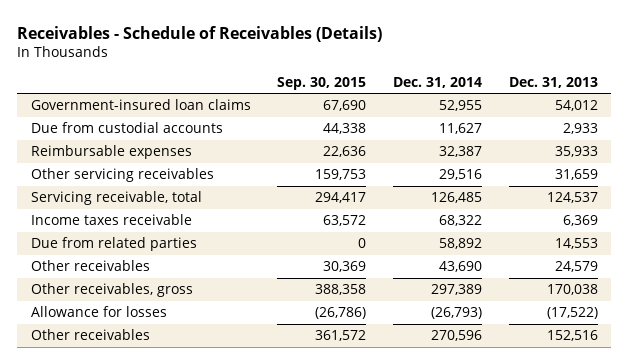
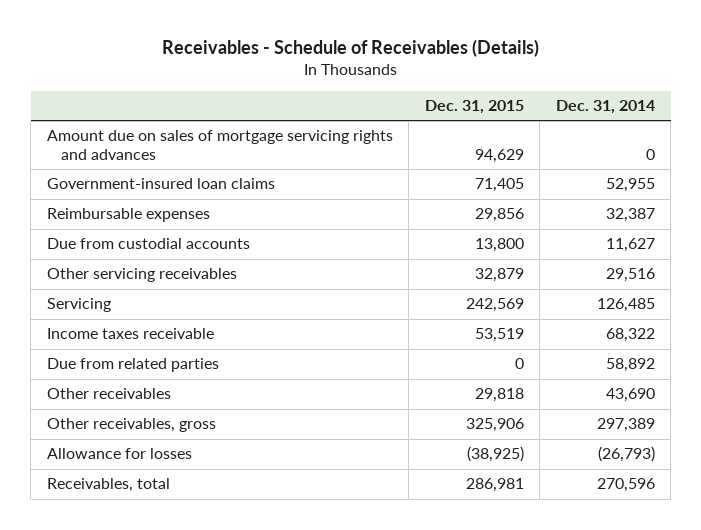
[277,76,367,90] Sep. 30, 2015 -> none
[508,76,598,88] Dec. 31, 2013 -> none
none -> [424,100,524,115] Dec. 31, 2015
none -> [46,130,393,161] Amount due on sales of mortgage servicing rights and advances
[30,122,223,134] Due from custodial accounts -> [46,238,250,250] Due from custodial accounts
[30,191,202,206] Servicing receivable, total -> [46,298,111,313] Servicing
[30,329,150,341] Other receivables -> [46,478,170,493] Receivables, total

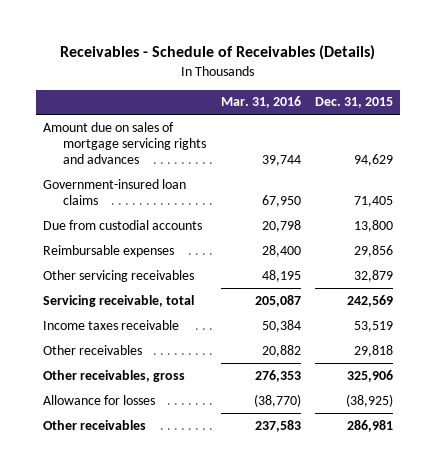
[555,100,655,115] Dec. 31, 2014 -> none
none -> [220,96,301,109] Mar. 31, 2016
[46,208,210,223] Reimbursable expenses -> [43,244,175,257] Reimbursable expenses
[46,298,111,313] Servicing -> [43,294,195,307] Servicing receivable, total
[46,358,219,373] Due from related parties -> none
[46,478,170,493] Receivables, total -> [43,419,147,430] Other receivables

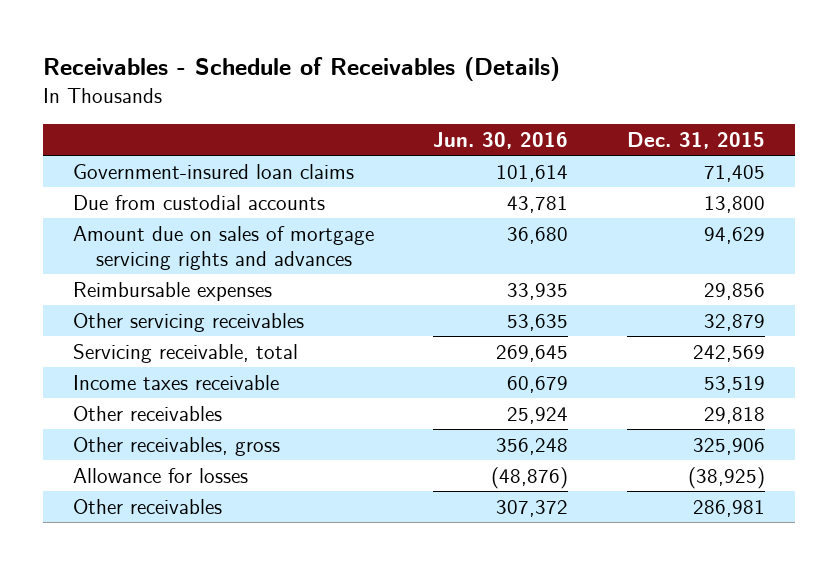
[220,96,301,109] Mar. 31, 2016 -> none
none -> [432,132,568,150] Jun. 30, 2016
[43,121,207,164] Amount due on sales of mortgage servicing rights and advances -> [72,225,374,271] Amount due on sales of mortgage servicing rights and advances

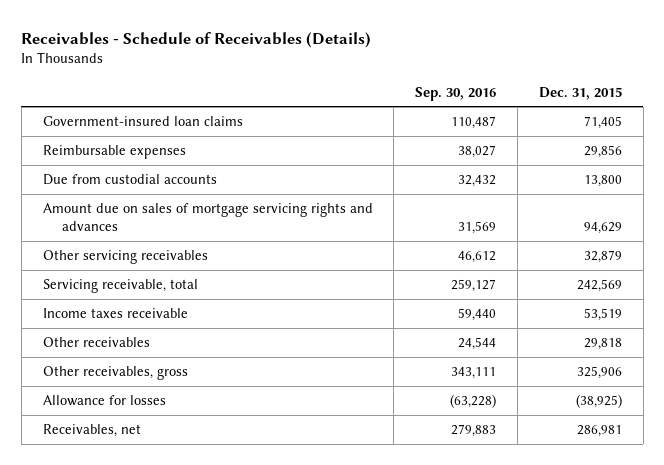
[432,132,568,150] Jun. 30, 2016 -> none
none -> [415,86,497,101] Sep. 30, 2016
[72,281,272,301] Reimbursable expenses -> [42,145,186,160] Reimbursable expenses
[72,498,222,514] Other receivables -> [42,424,141,438] Receivables, net

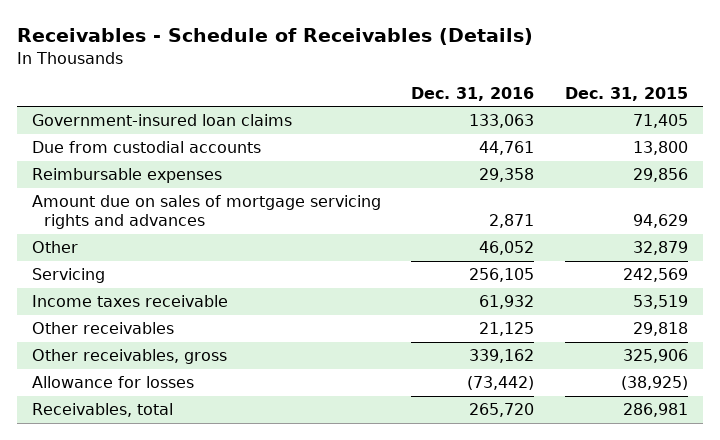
[415,86,497,101] Sep. 30, 2016 -> none
none -> [411,86,535,101] Dec. 31, 2016
[42,145,186,160] Reimbursable expenses -> [32,168,223,184] Reimbursable expenses
[42,250,208,265] Other servicing receivables -> [32,241,79,254] Other
[42,279,198,294] Servicing receivable, total -> [32,268,106,284] Servicing
[42,424,141,438] Receivables, net -> [32,403,174,418] Receivables, total

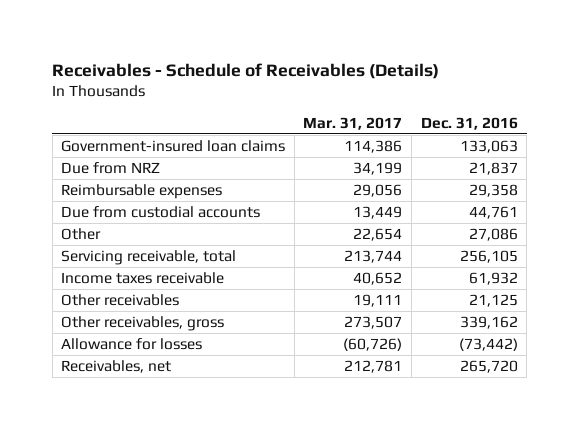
[564,86,688,101] Dec. 31, 2015 -> none
none -> [303,116,403,130] Mar. 31, 2017
none -> [61,161,161,174] Due from NRZ
[32,195,382,230] Amount due on sales of mortgage servicing rights and advances -> none
[32,141,262,154] Due from custodial accounts -> [61,205,261,218] Due from custodial accounts
[479,241,535,256] 46,052 -> [468,227,518,241] 27,086
[32,268,106,284] Servicing -> [61,249,237,265] Servicing receivable, total
[32,403,174,418] Receivables, total -> [61,359,172,373] Receivables, net

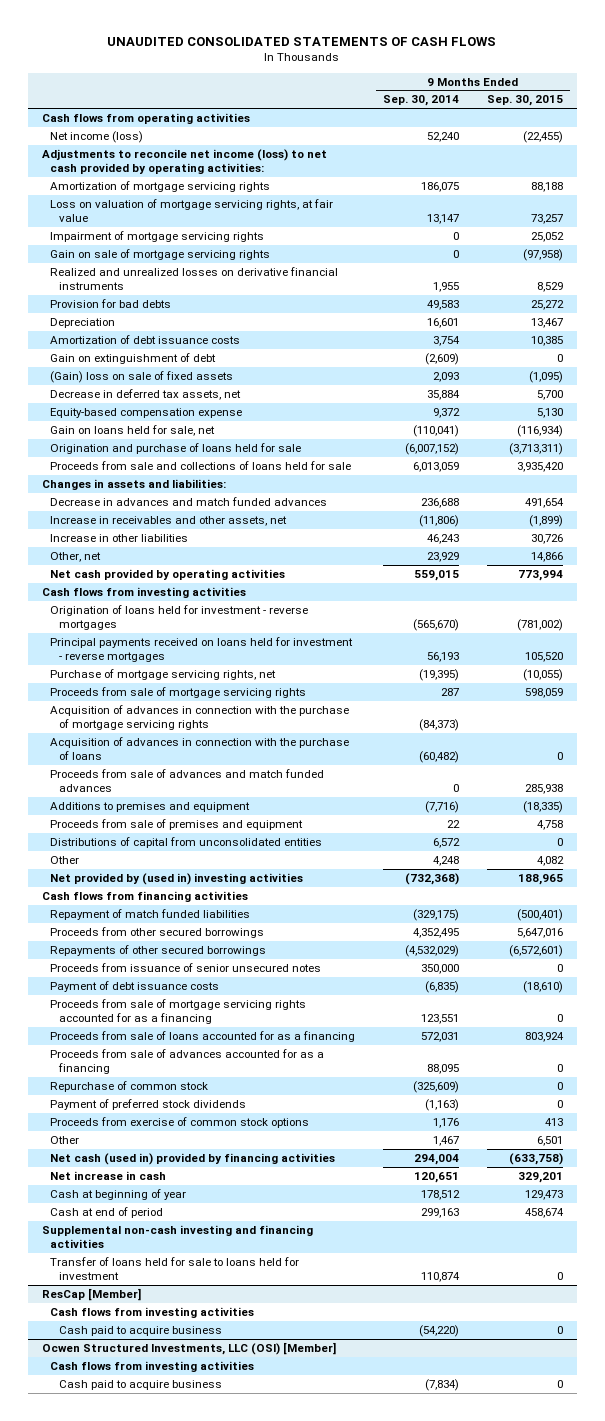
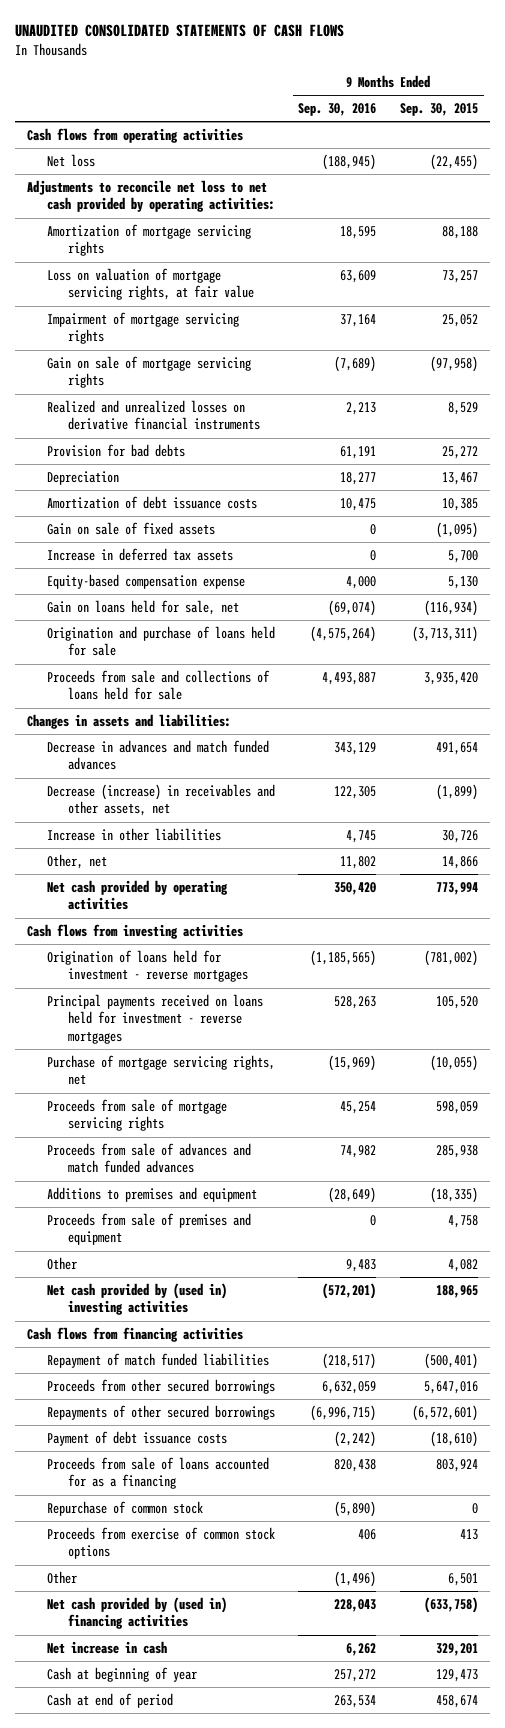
[383,95,460,107] Sep. 30, 2014 -> none
none -> [298,103,377,117] Sep. 30, 2016
[50,130,144,143] Net income (loss) -> [47,154,96,168] Net loss
[42,148,328,174] Adjustments to reconcile net income (loss) to net cash provided by operating activities: -> [26,180,276,213] Adjustments to reconcile net loss to net cash provided by operating activities:
[50,352,217,364] Gain on extinguishment of debt -> none
[50,370,234,383] (Gain) loss on sale of fixed assets -> [47,522,216,536] Gain on sale of fixed assets
[50,388,242,400] Decrease in deferred tax assets, net -> [47,548,234,562] Increase in deferred tax assets
[50,515,288,526] Increase in receivables and other assets, net -> [47,784,276,817] Decrease (increase) in receivables and other assets, net
[50,704,350,730] Acquisition of advances in connection with the purchase of mortgage servicing rights -> none
[50,736,350,760] Acquisition of advances in connection with the purchase of loans -> none
[50,836,323,848] Distributions of capital from unconsolidated entities -> none
[50,872,304,885] Net provided by (used in) investing activities -> [47,1283,228,1316] Net cash provided by (used in) investing activities
[50,962,322,972] Proceeds from issuance of senior unsecured notes -> none
[50,998,307,1024] Proceeds from sale of mortgage servicing rights accounted for as a financing -> none
[50,1048,325,1074] Proceeds from sale of advances accounted for as a financing -> none
[50,1098,247,1110] Payment of preferred stock dividends -> none
[50,1152,336,1165] Net cash (used in) provided by financing activities -> [47,1597,228,1630] Net cash provided by (used in) financing activities
[42,1224,314,1248] Supplemental non-cash investing and financing activities -> none
[50,1256,300,1280] Transfer of loans held for sale to loans held for investment -> none
[42,1287,142,1301] ResCap [Member] -> none
[50,1306,255,1318] Cash flows from investing activities -> none
[58,1325,222,1336] Cash paid to acquire business -> none
[42,1341,337,1355] Ocwen Structured Investments, LLC (OSI) [Member] -> none
[50,1360,255,1372] Cash flows from investing activities -> none
[58,1379,222,1390] Cash paid to acquire business -> none

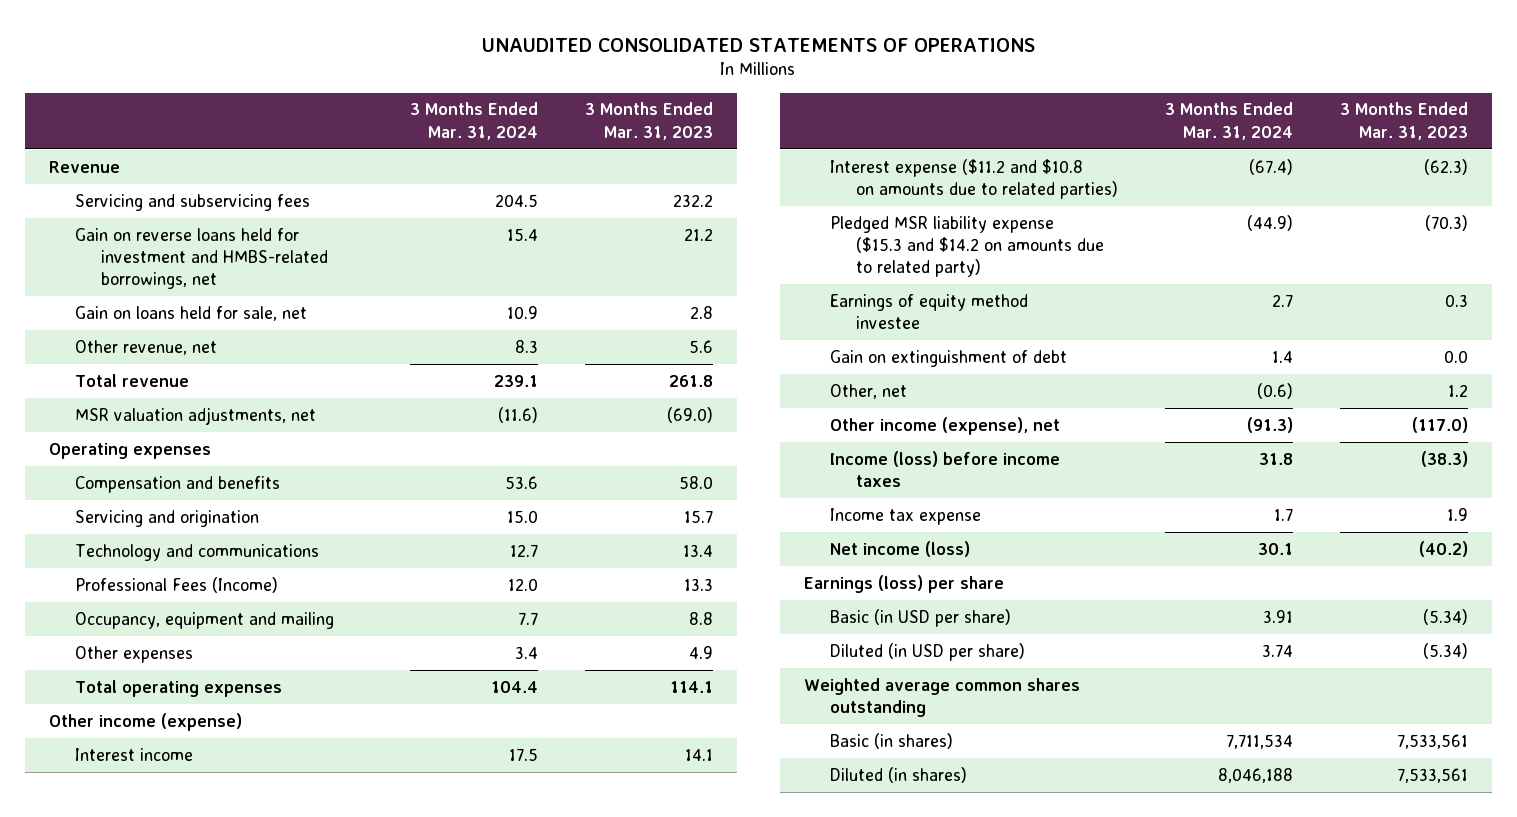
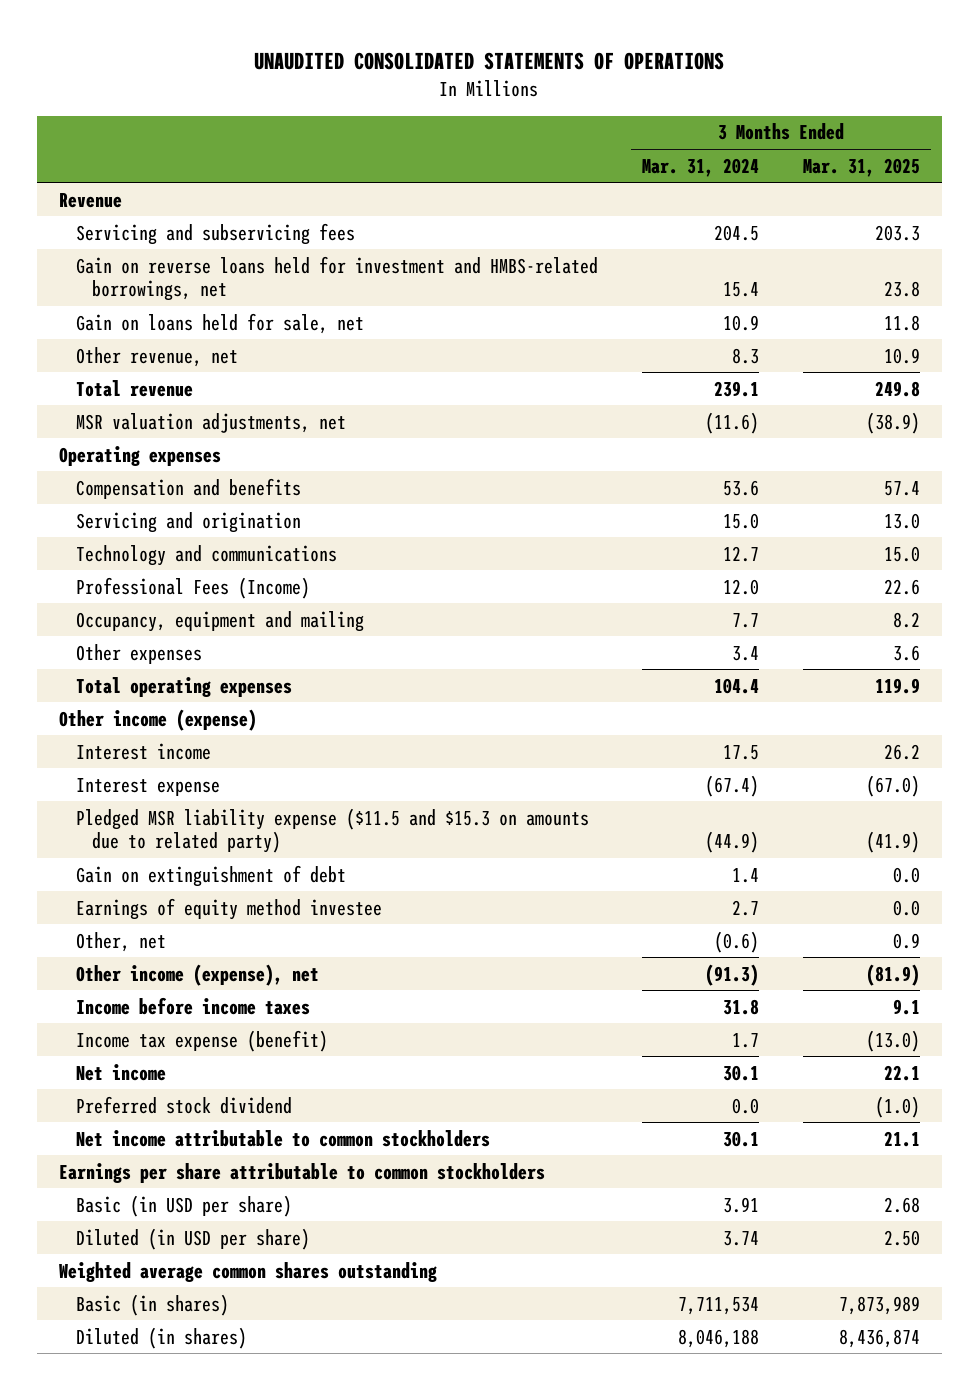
[585,102,714,140] 3 Months Ended Mar. 31, 2023 -> none
none -> [802,157,920,177] Mar. 31, 2025
[829,158,1119,199] Interest expense ($11.2 and $10.8 on amounts due to related parties) -> [75,777,220,796] Interest expense
[829,215,1105,278] Pledged MSR liability expense ($15.3 and $14.2 on amounts due to related party) -> [75,807,589,854] Pledged MSR liability expense ($11.5 and $15.3 on amounts due to related party)
[829,293,1028,329] Earnings of equity method investee -> [75,897,382,920] Earnings of equity method investee
[803,574,1004,593] Earnings (loss) per share -> none
[829,450,1060,487] Income (loss) before income taxes -> [75,996,310,1015] Income before income taxes
[829,507,981,525] Income tax expense -> [75,1029,328,1052] Income tax expense (benefit)
[829,540,970,557] Net income (loss) -> [75,1063,166,1081] Net income
none -> [75,1095,292,1114] Preferred stock dividend
none -> [75,1129,490,1147] Net income attributable to common stockholders
none -> [59,1162,546,1183] Earnings per share attributable to common stockholders

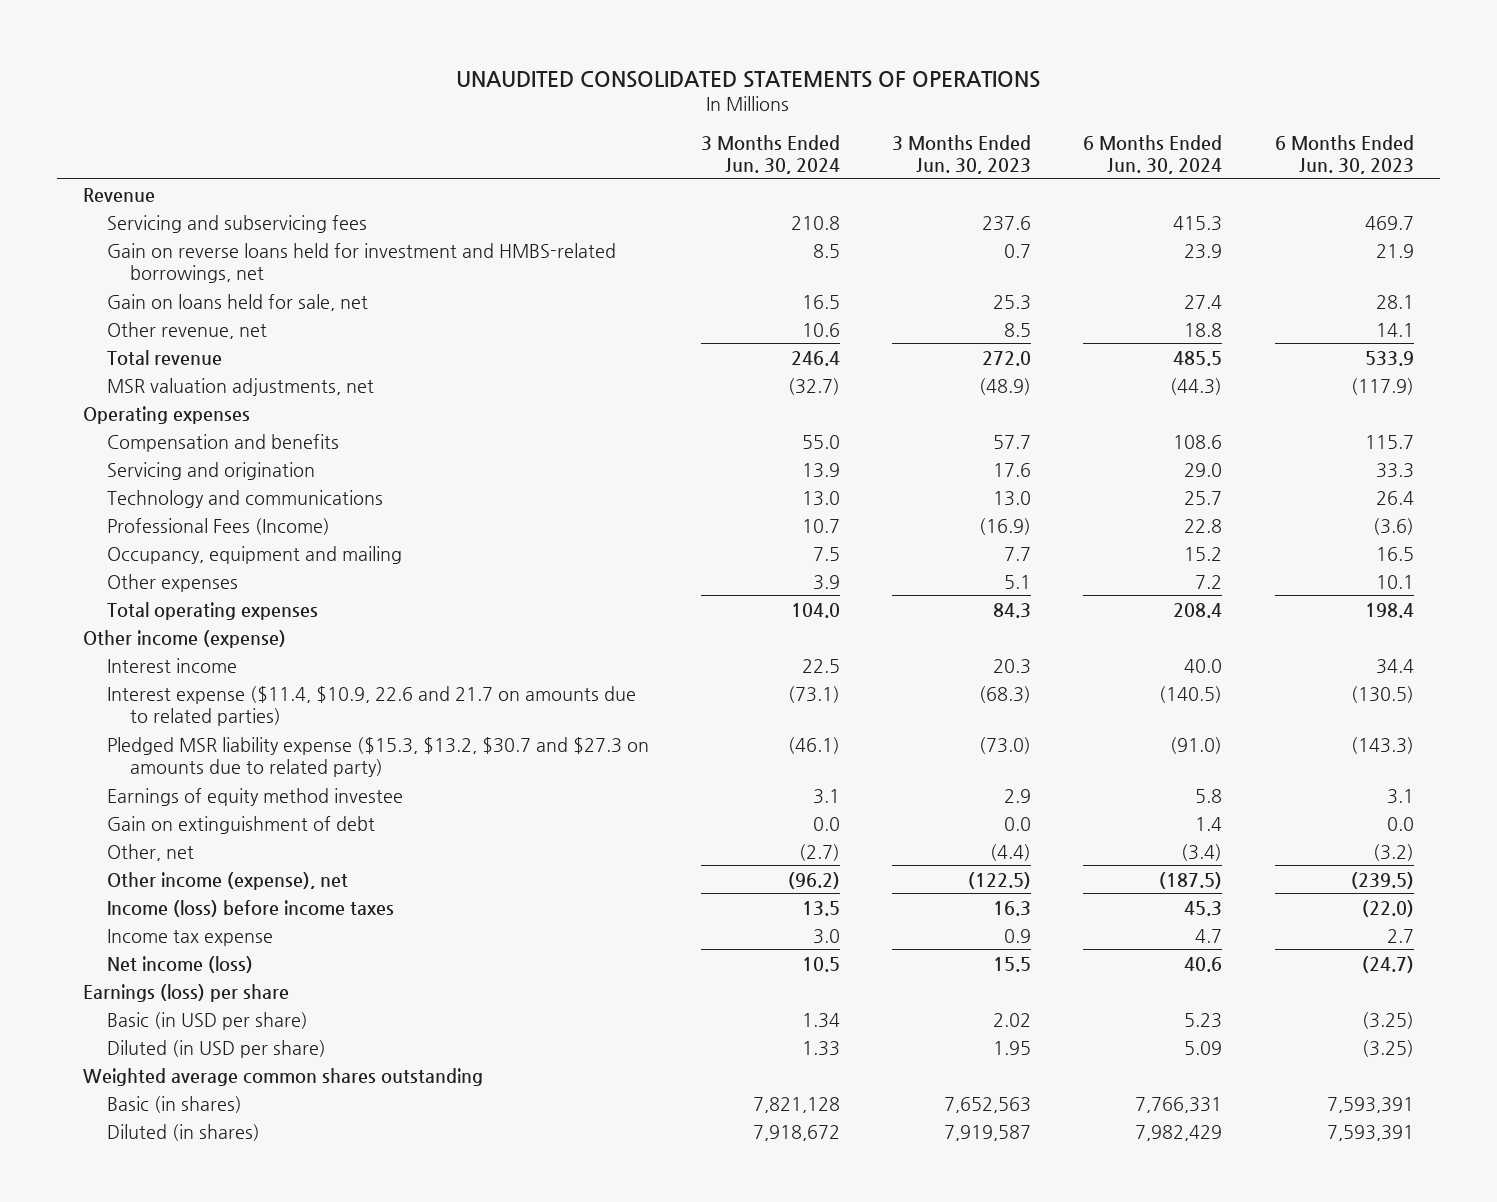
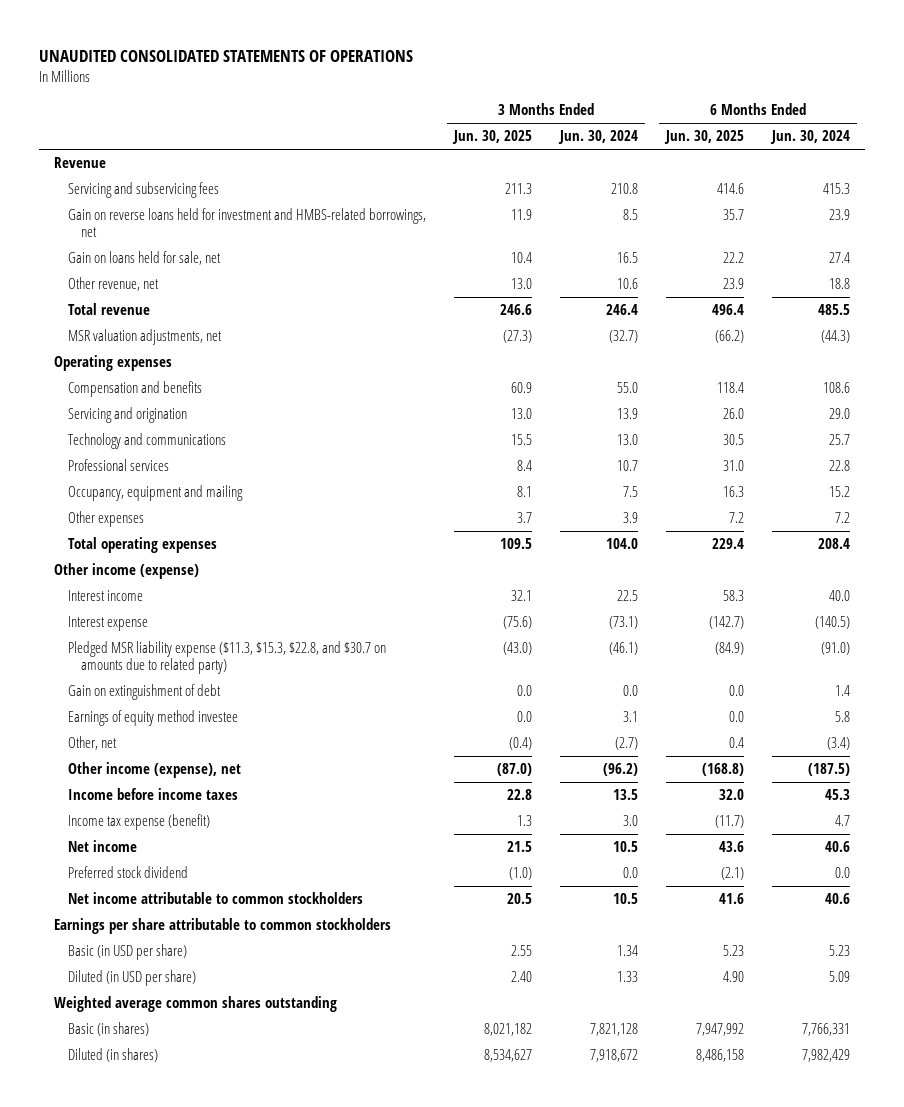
[892,134,1032,175] 3 Months Ended Jun. 30, 2023 -> none
[1274,134,1414,175] 6 Months Ended Jun. 30, 2023 -> none
none -> [451,130,532,145] Jun. 30, 2025
none -> [664,130,745,145] Jun. 30, 2025
[106,517,330,535] Professional Fees (Income) -> [67,459,169,472] Professional services
[106,685,636,726] Interest expense ($11.4, $10.9, 22.6 and 21.7 on amounts due to related parties) -> [67,616,148,632] Interest expense
[106,736,649,777] Pledged MSR liability expense ($15.3, $13.2, $30.7 and $27.3 on amounts due to related party) -> [67,641,386,675] Pledged MSR liability expense ($11.3, $15.3, $22.8, and $30.7 on amounts due to related party)
[106,787,403,806] Earnings of equity method investee -> [67,710,238,727] Earnings of equity method investee
[106,899,394,917] Income (loss) before income taxes -> [67,788,238,801] Income before income taxes
[106,928,273,946] Income tax expense -> [67,814,210,831] Income tax expense (benefit)
[106,955,253,973] Net income (loss) -> [67,840,137,853] Net income
none -> [67,866,188,879] Preferred stock dividend
none -> [67,892,363,905] Net income attributable to common stockholders
[83,983,290,1002] Earnings (loss) per share -> [53,918,391,935] Earnings per share attributable to common stockholders

